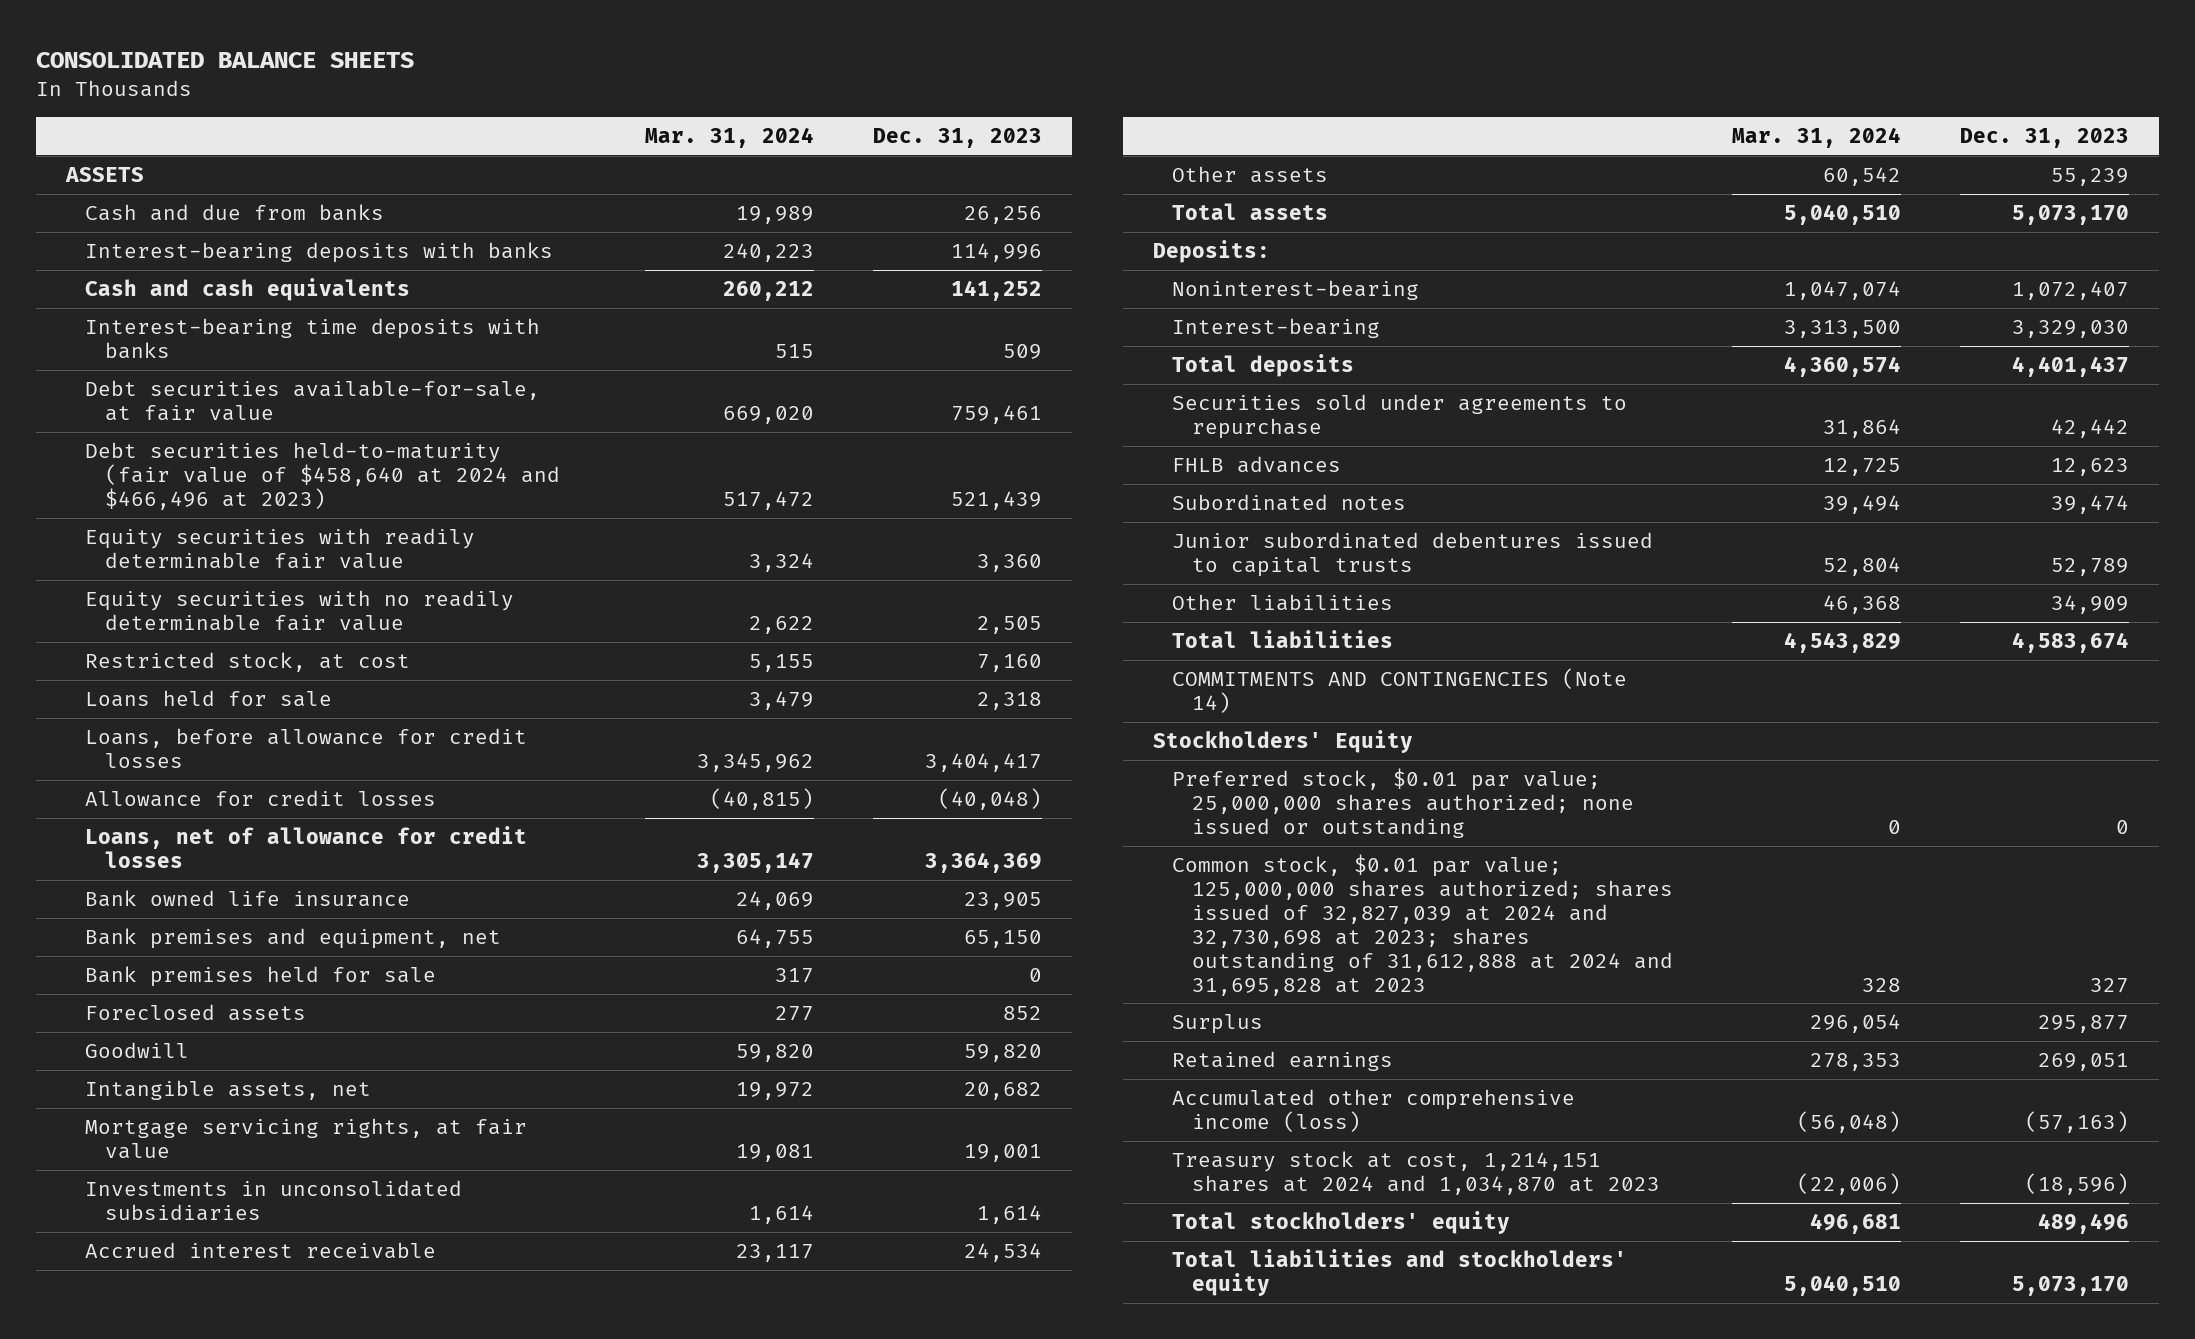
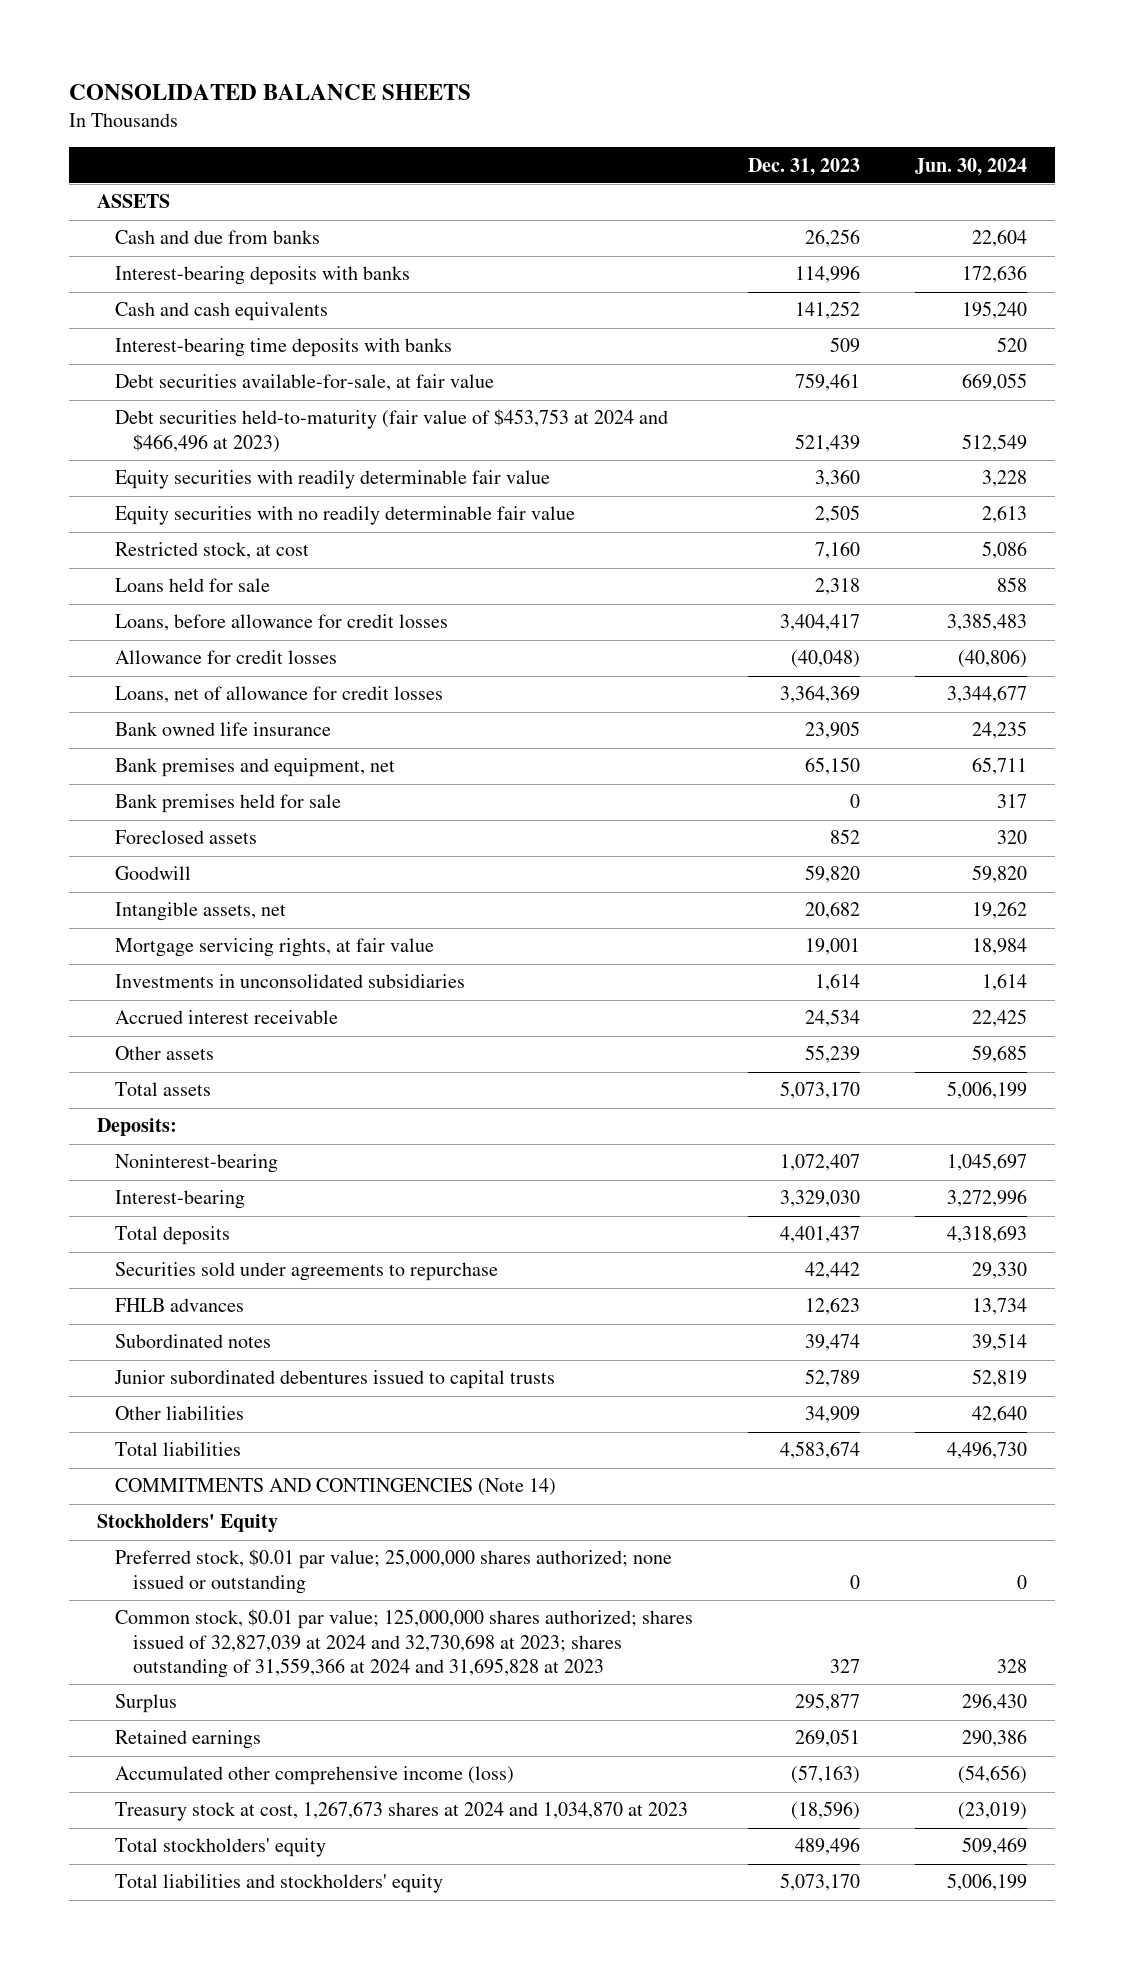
[644,126,814,148] Mar. 31, 2024 -> none
none -> [915,157,1028,176] Jun. 30, 2024
[85,442,560,510] Debt securities held-to-maturity (fair value of $458,640 at 2024 and $466,496 at 2023) -> [114,409,668,453] Debt securities held-to-maturity (fair value of $453,753 at 2024 and $466,496 at 2023)
[1172,854,1673,996] Common stock, $0.01 par value; 125,000,000 shares authorized; shares issued of 32,827,039 at 2024 and 32,730,698 at 2023; shares outstanding of 31,612,888 at 2024 and 31,695,828 at 2023 -> [114,1609,693,1678] Common stock, $0.01 par value; 125,000,000 shares authorized; shares issued of 32,827,039 at 2024 and 32,730,698 at 2023; shares outstanding of 31,559,366 at 2024 and 31,695,828 at 2023
[1172,1151,1660,1196] Treasury stock at cost, 1,214,151 shares at 2024 and 1,034,870 at 2023 -> [114,1801,688,1822] Treasury stock at cost, 1,267,673 shares at 2024 and 1,034,870 at 2023

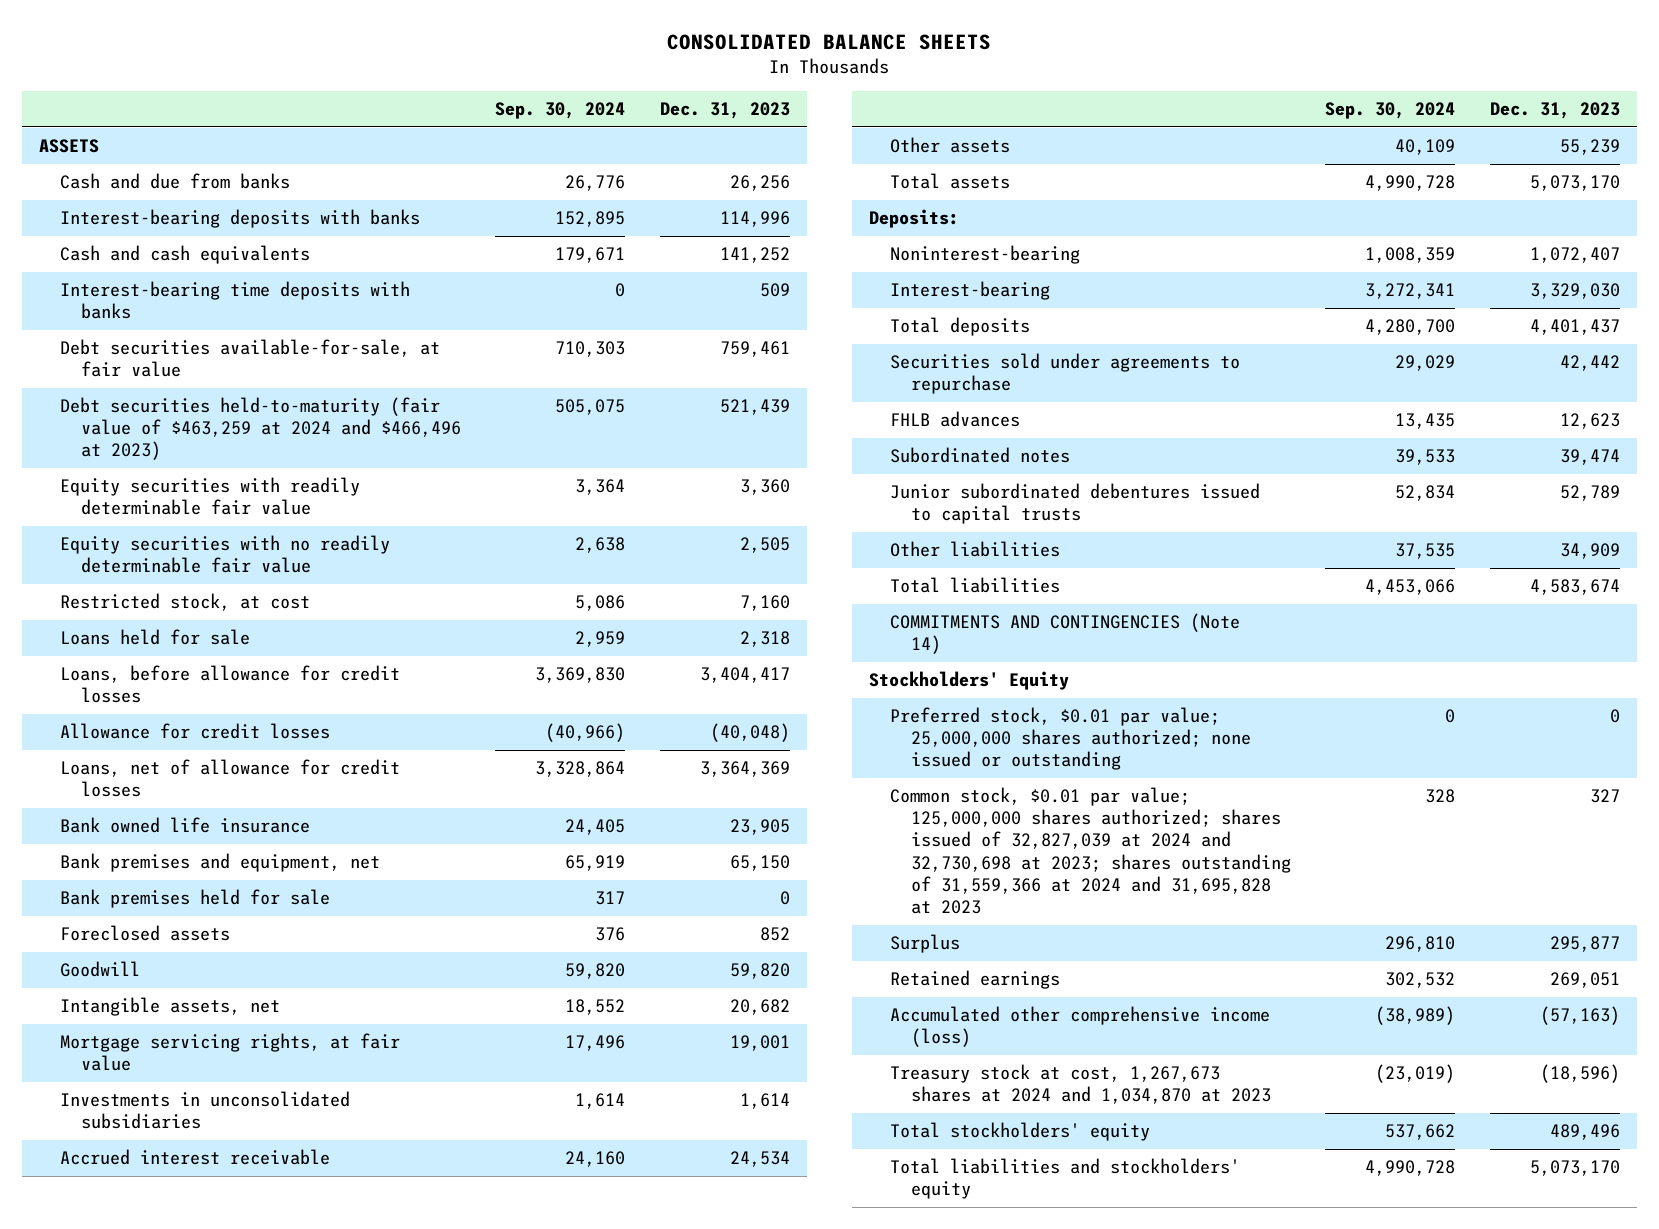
[915,157,1028,176] Jun. 30, 2024 -> none
none -> [495,102,626,120] Sep. 30, 2024
[114,409,668,453] Debt securities held-to-maturity (fair value of $453,753 at 2024 and $466,496 at 2023) -> [59,396,461,461] Debt securities held-to-maturity (fair value of $463,259 at 2024 and $466,496 at 2023)

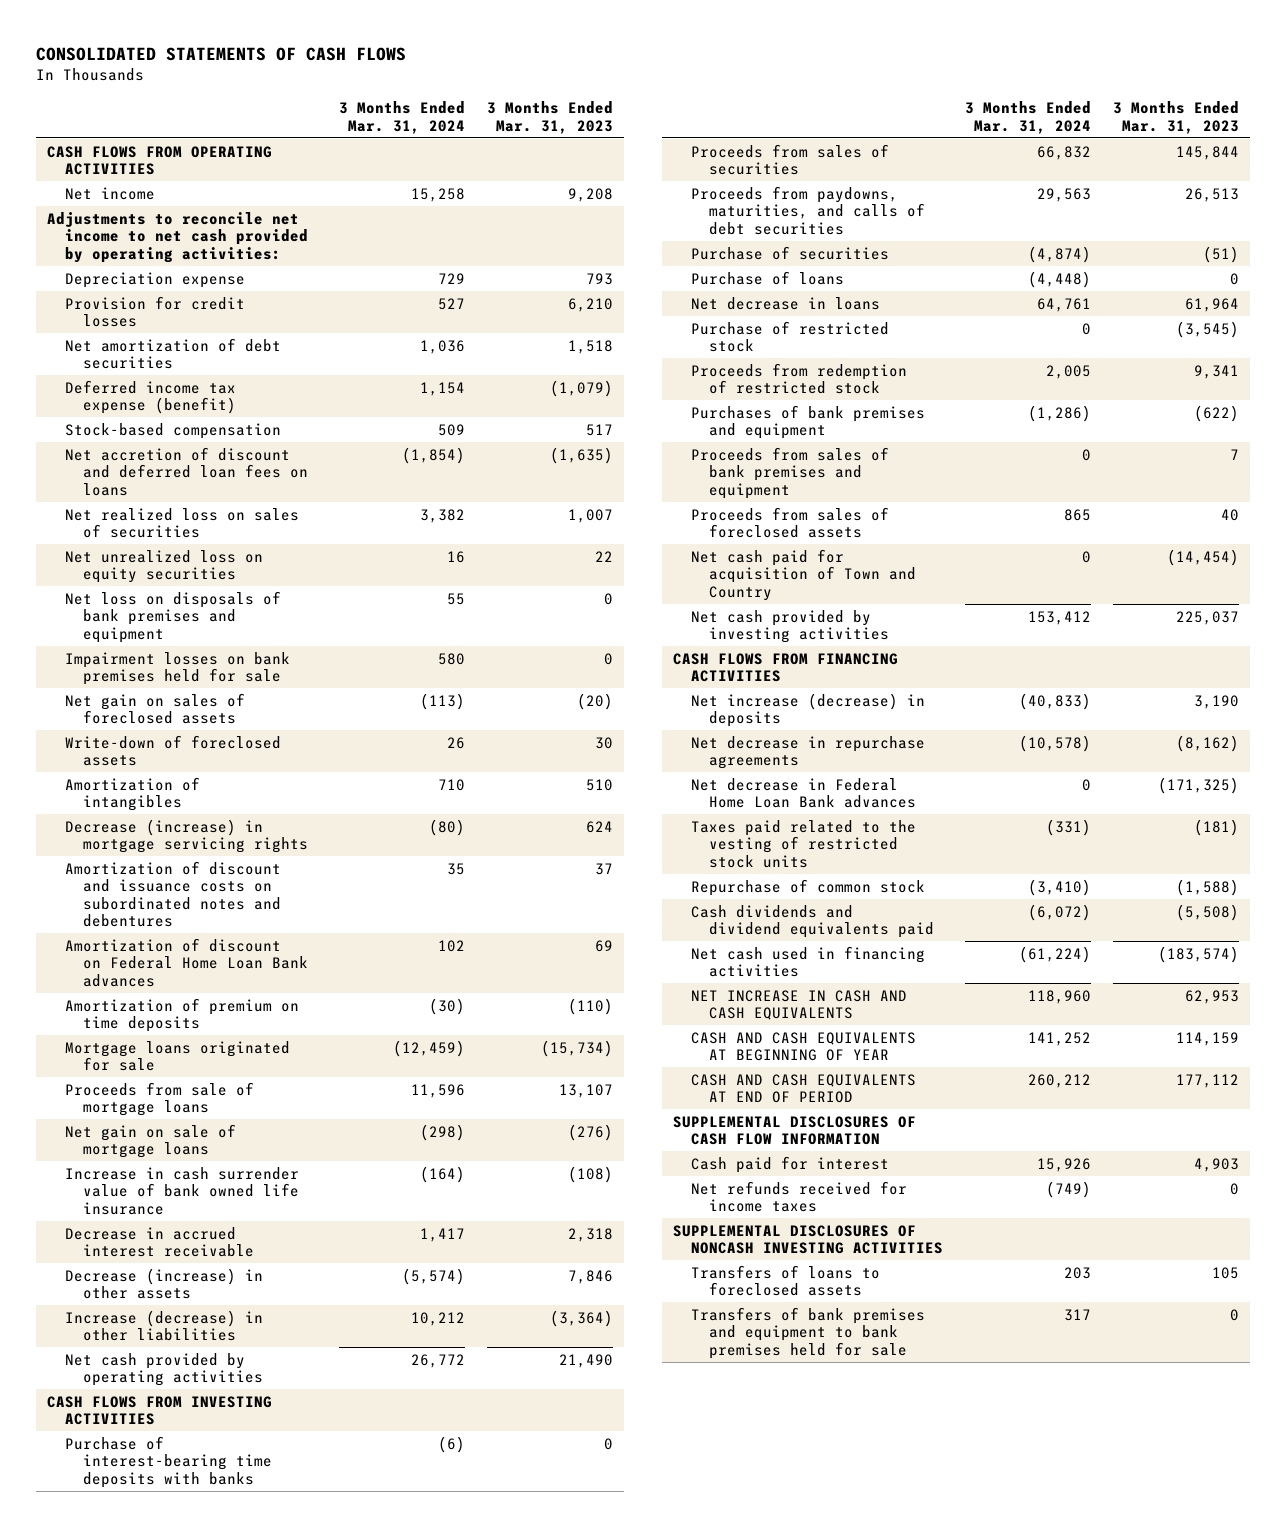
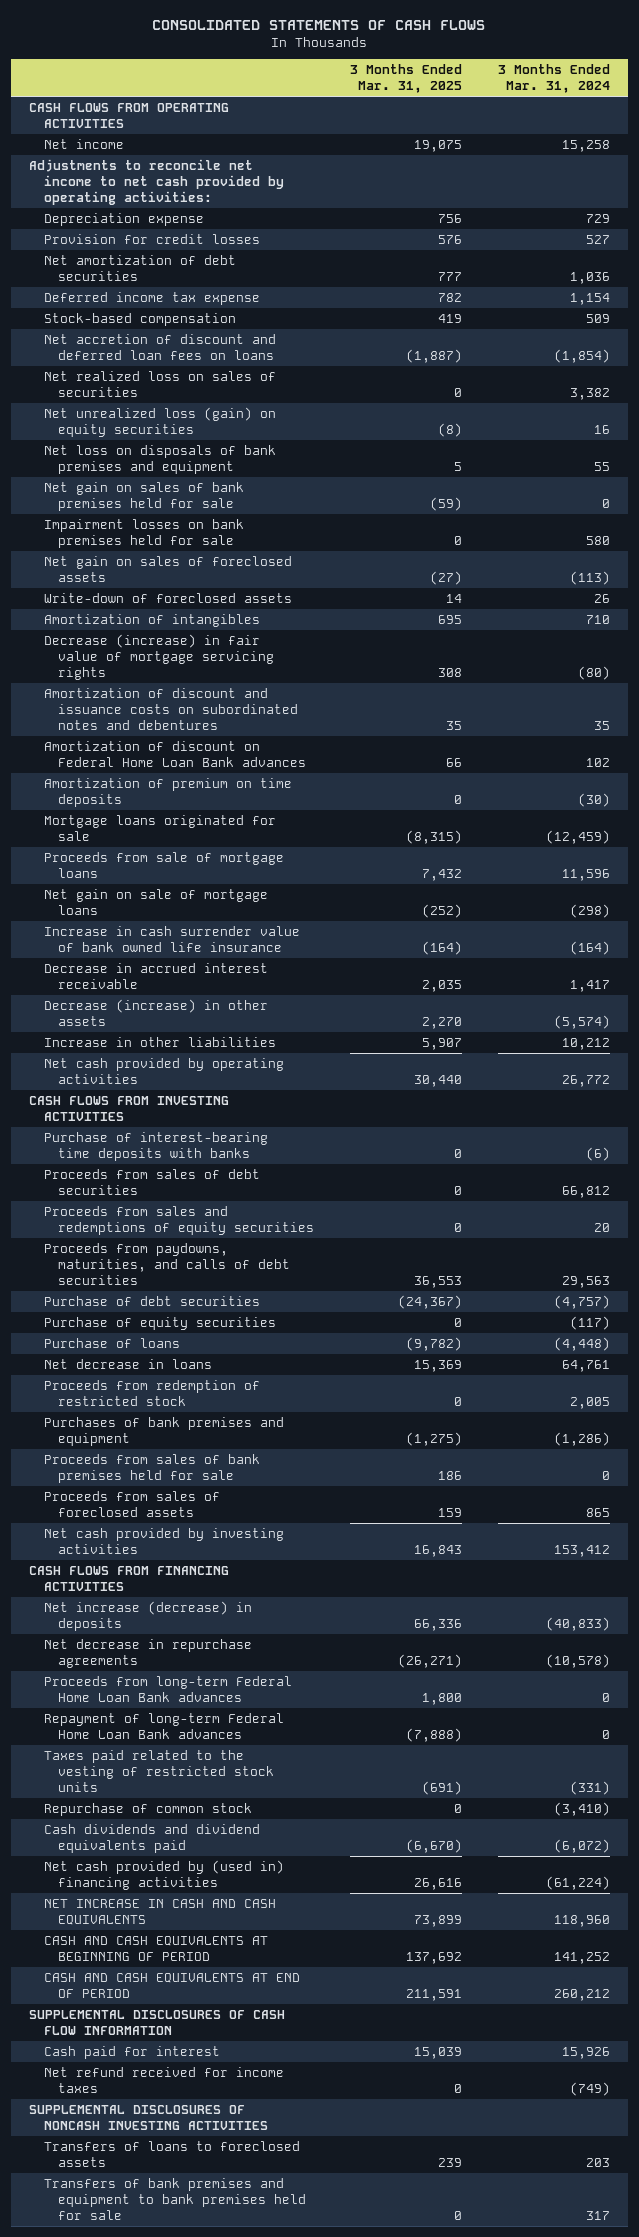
[487,101,614,134] 3 Months Ended Mar. 31, 2023 -> none
none -> [350,64,463,94] 3 Months Ended Mar. 31, 2025
[65,379,237,415] Deferred income tax expense (benefit) -> [43,291,260,305] Deferred income tax expense
[65,549,264,584] Net unrealized loss on equity securities -> [43,406,276,437] Net unrealized loss (gain) on equity securities
none -> [43,481,244,511] Net gain on sales of bank premises held for sale
[65,818,309,854] Decrease (increase) in mortgage servicing rights -> [43,633,275,680] Decrease (increase) in fair value of mortgage servicing rights
[65,1309,264,1342] Increase (decrease) in other liabilities -> [43,1036,276,1047] Increase in other liabilities
[691,143,890,176] Proceeds from sales of securities -> [43,1168,260,1195] Proceeds from sales of debt securities
[1037,145,1092,160] 66,832 -> [561,1185,610,1198] 66,812
none -> [43,1205,315,1235] Proceeds from sales and redemptions of equity securities
[691,245,890,260] Purchase of securities -> [43,1295,260,1306] Purchase of debt securities
[1028,245,1092,263] (4,874) -> [553,1294,610,1309] (4,757)
none -> [43,1316,276,1330] Purchase of equity securities
[691,320,890,353] Purchase of restricted stock -> none
[691,446,890,499] Proceeds from sales of bank premises and equipment -> [43,1453,260,1483] Proceeds from sales of bank premises held for sale
[691,548,917,601] Net cash paid for acquisition of Town and Country -> none
none -> [43,1675,292,1702] Proceeds from long-term Federal Home Loan Bank advances
[691,777,917,809] Net decrease in Federal Home Loan Bank advances -> [43,1712,284,1739] Repayment of long-term Federal Home Loan Bank advances
[691,945,926,978] Net cash used in financing activities -> [43,1859,284,1890] Net cash provided by (used in) financing activities
[691,1031,917,1062] CASH AND CASH EQUIVALENTS AT BEGINNING OF YEAR -> [43,1935,268,1961] CASH AND CASH EQUIVALENTS AT BEGINNING OF PERIOD
[691,1180,908,1213] Net refunds received for income taxes -> [43,2066,284,2093] Net refund received for income taxes

